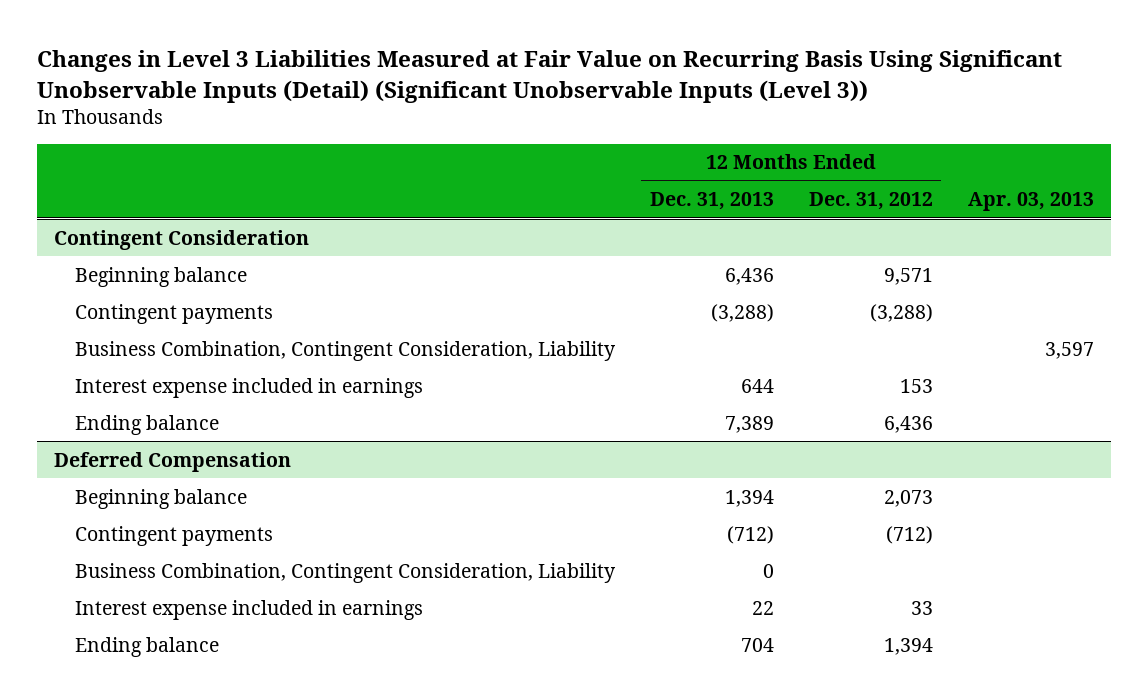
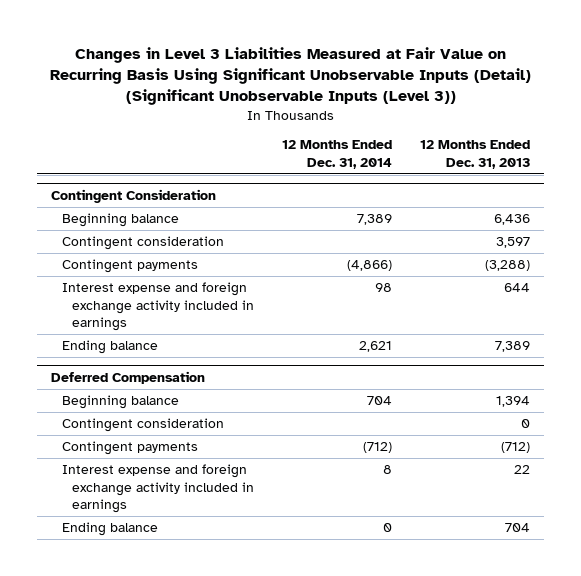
[808,192,933,211] Dec. 31, 2012 -> none
[967,192,1094,212] Apr. 03, 2013 -> none
none -> [282,140,393,169] 12 Months Ended Dec. 31, 2014
none -> [61,236,224,251] Contingent consideration
[74,340,616,361] Business Combination, Contingent Consideration, Liability -> none
[74,377,423,398] Interest expense included in earnings -> [61,282,255,332] Interest expense and foreign exchange activity included in earnings
none -> [61,418,224,433] Contingent consideration
[74,562,616,583] Business Combination, Contingent Consideration, Liability -> none
[74,599,423,620] Interest expense included in earnings -> [61,464,255,514] Interest expense and foreign exchange activity included in earnings

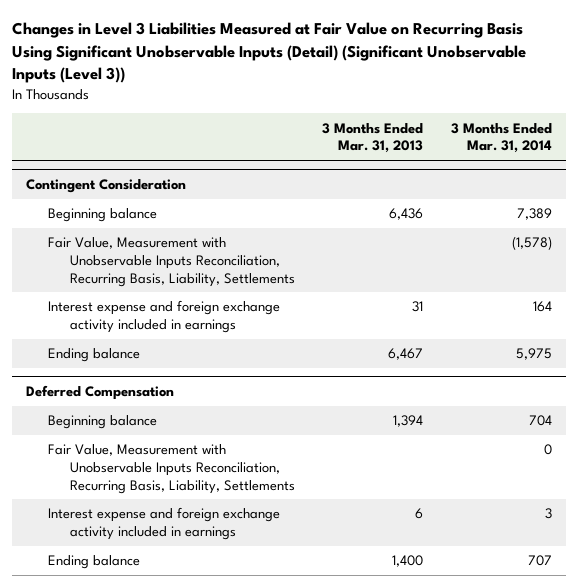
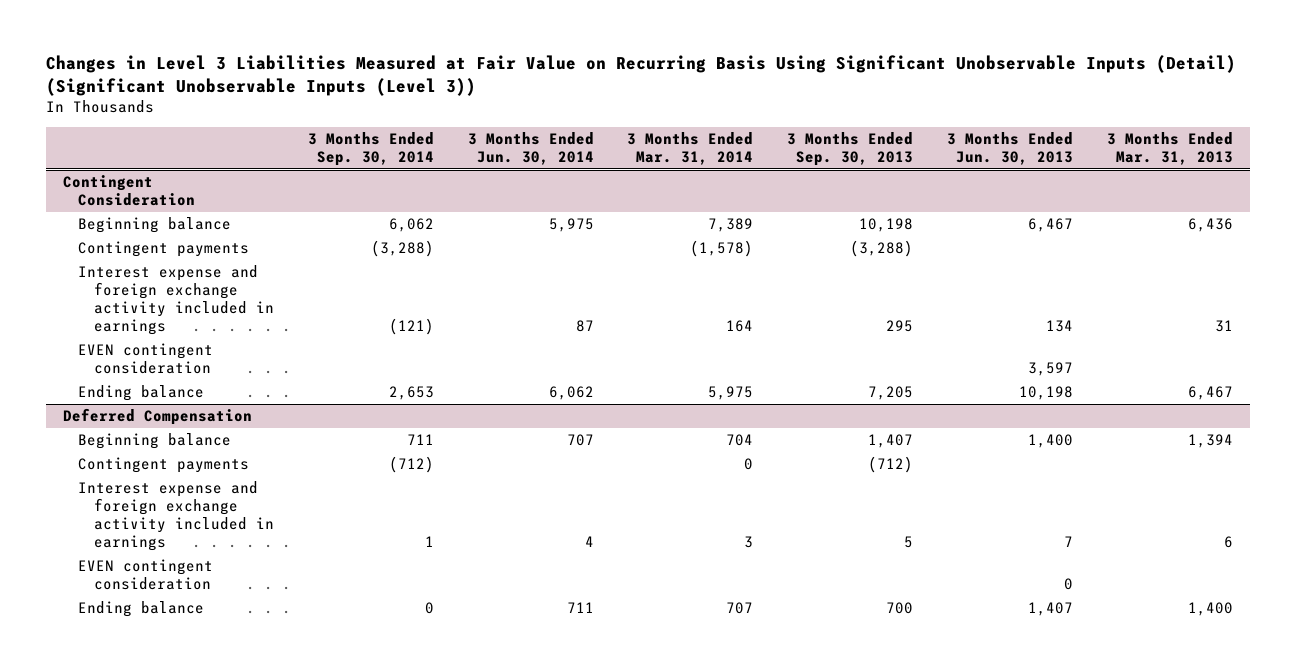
none -> [307,132,434,167] 3 Months Ended Sep. 30, 2014
none -> [467,132,594,166] 3 Months Ended Jun. 30, 2014
none -> [787,132,914,167] 3 Months Ended Sep. 30, 2013
none -> [947,132,1074,166] 3 Months Ended Jun. 30, 2013
[47,237,295,287] Fair Value, Measurement with Unobservable Inputs Reconciliation, Recurring Basis, Liability, Settlements -> [78,241,250,258] Contingent payments
none -> [78,343,214,375] EVEN contingent consideration
[47,444,295,494] Fair Value, Measurement with Unobservable Inputs Reconciliation, Recurring Basis, Liability, Settlements -> [78,457,250,474] Contingent payments
none -> [78,559,214,591] EVEN contingent consideration

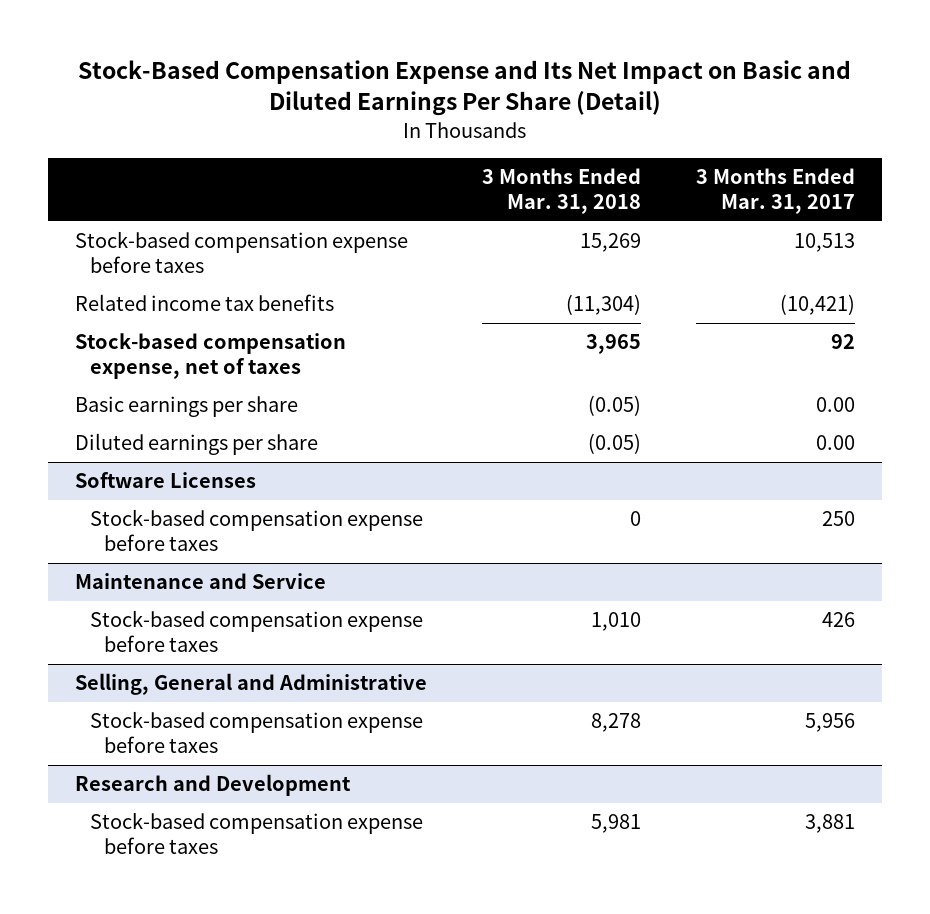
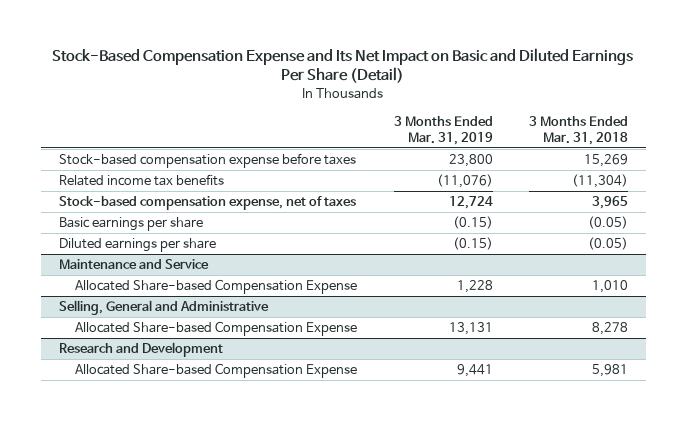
[695,167,855,215] 3 Months Ended Mar. 31, 2017 -> none
none -> [393,115,493,145] 3 Months Ended Mar. 31, 2019
[75,472,257,489] Software Licenses -> none
[89,509,423,552] Stock-based compensation expense before taxes -> none
[89,610,423,653] Stock-based compensation expense before taxes -> none
none -> [75,279,358,295] Allocated Share-based Compensation Expense
[89,711,423,754] Stock-based compensation expense before taxes -> [75,321,358,337] Allocated Share-based Compensation Expense
[89,812,423,855] Stock-based compensation expense before taxes -> [75,363,358,379] Allocated Share-based Compensation Expense

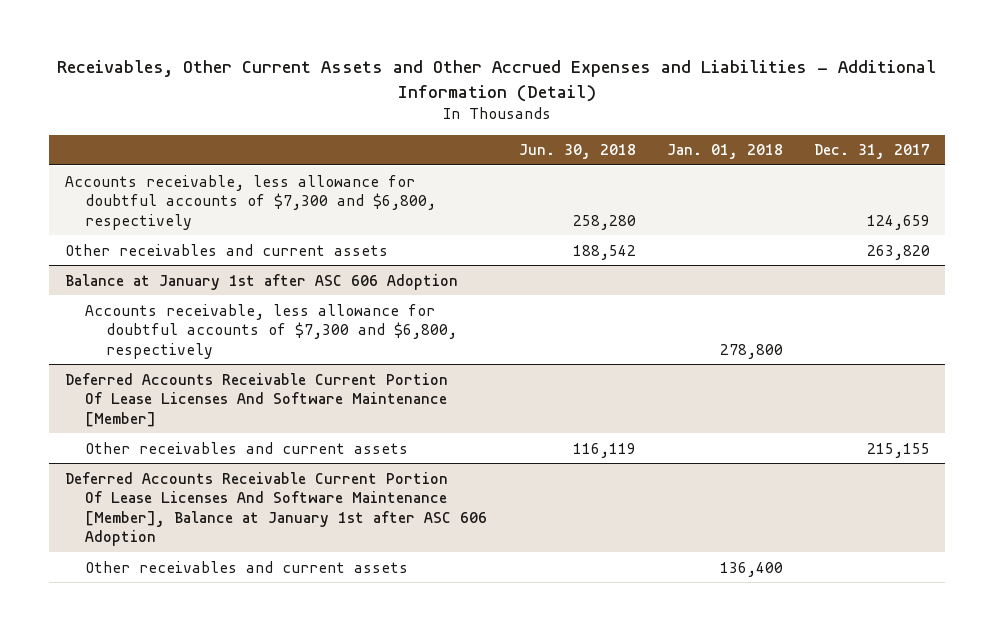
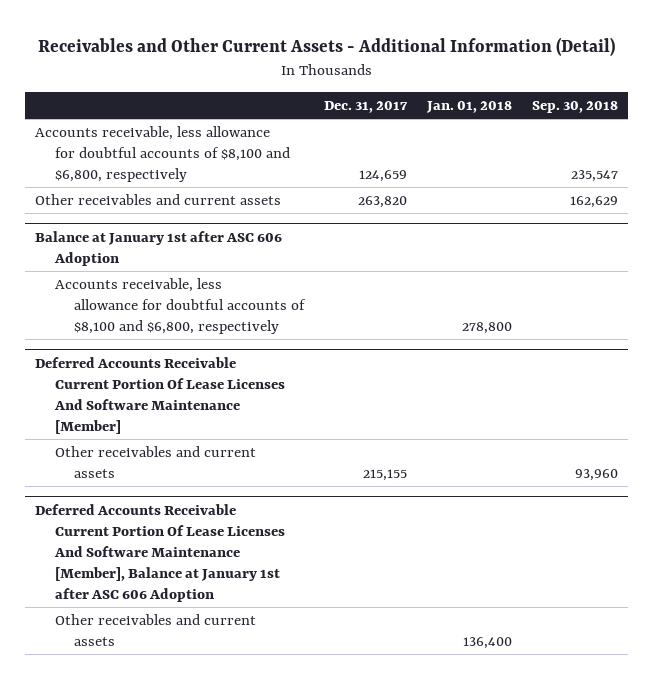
[57,60,937,102] Receivables, Other Current Assets and Other Accrued Expenses and Liabilities - Additional Information (Detail) -> [37,36,615,56] Receivables and Other Current Assets - Additional Information (Detail)
[518,144,636,160] Jun. 30, 2018 -> none
none -> [531,101,618,114] Sep. 30, 2018
[64,174,437,230] Accounts receivable, less allowance for doubtful accounts of $7,300 and $6,800, respectively -> [35,125,290,183] Accounts receivable, less allowance for doubtful accounts of $8,100 and $6,800, respectively
[85,303,458,359] Accounts receivable, less allowance for doubtful accounts of $7,300 and $6,800, respectively -> [54,277,307,335] Accounts receivable, less allowance for doubtful accounts of $8,100 and $6,800, respectively

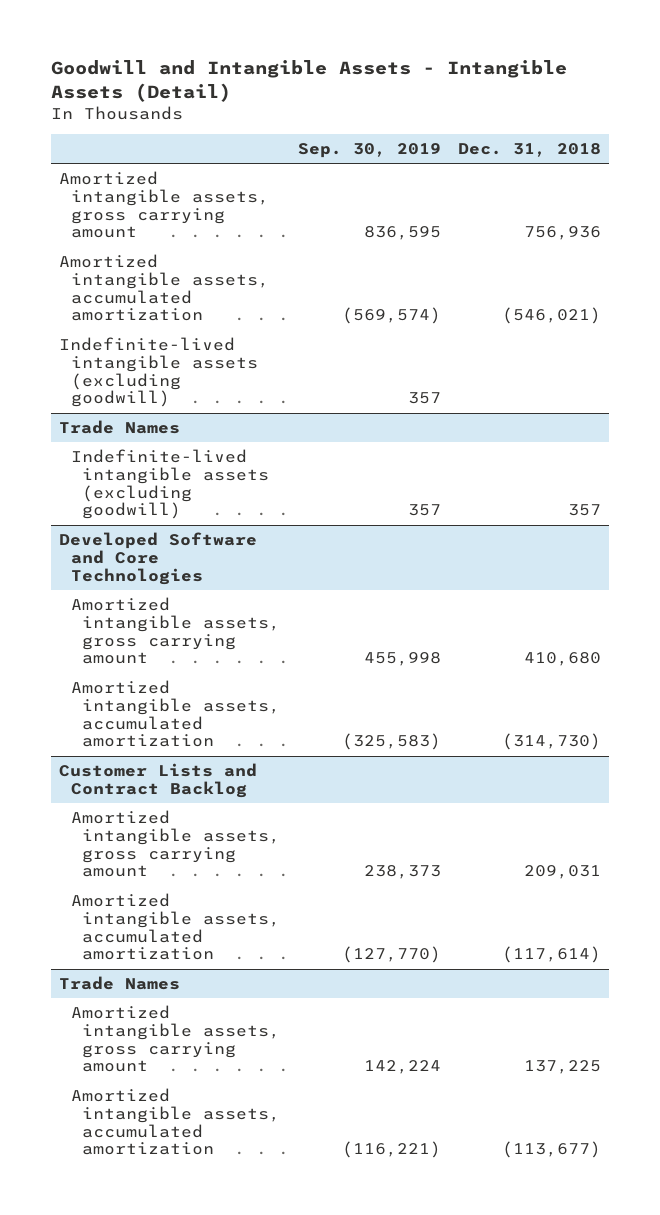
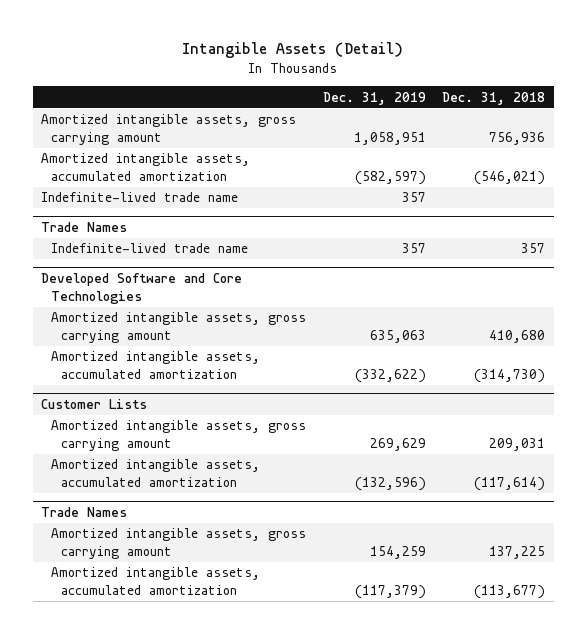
[50,60,567,103] Goodwill and Intangible Assets - Intangible Assets (Detail) -> [182,42,404,59] Intangible Assets (Detail)
[297,143,441,159] Sep. 30, 2019 -> none
none -> [322,91,426,105] Dec. 31, 2019
[59,336,258,408] Indefinite-lived intangible assets (excluding goodwill) -> [41,192,239,203] Indefinite-lived trade name
[70,448,270,520] Indefinite-lived intangible assets (excluding goodwill) -> [50,243,248,254] Indefinite-lived trade name
[59,762,258,798] Customer Lists and Contract Backlog -> [41,399,148,410] Customer Lists

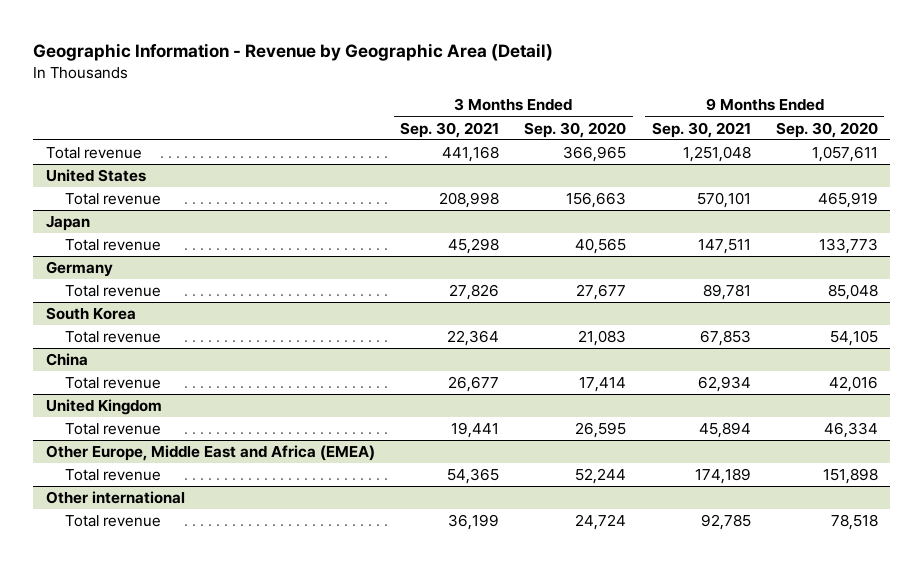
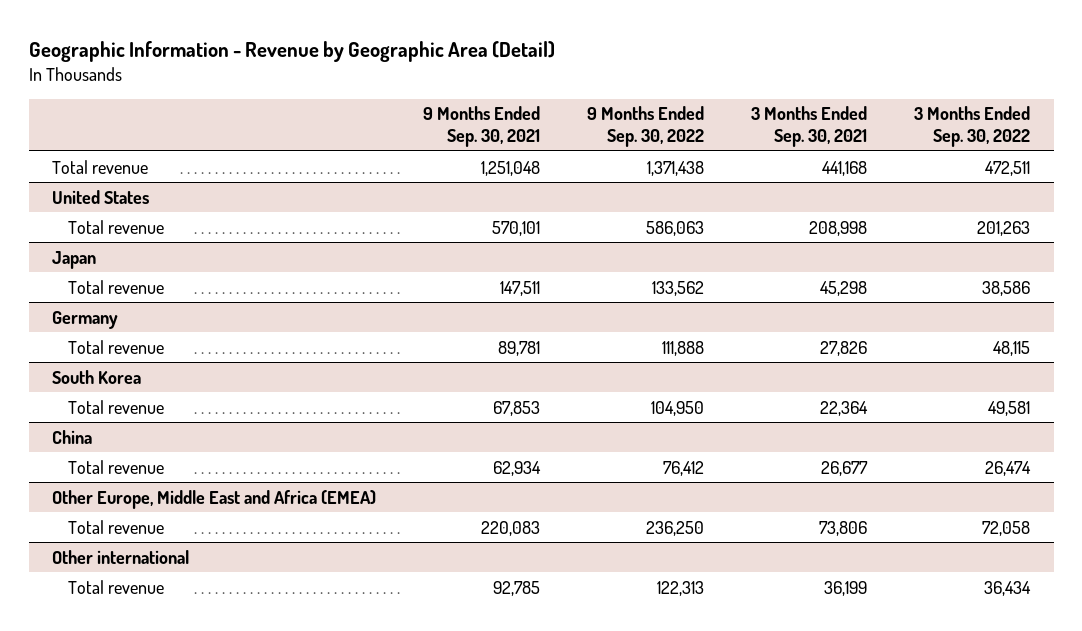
[524,121,627,138] Sep. 30, 2020 -> none
[775,121,878,138] Sep. 30, 2020 -> none
none -> [587,106,705,148] 9 Months Ended Sep. 30, 2022
none -> [914,106,1031,148] 3 Months Ended Sep. 30, 2022
[46,399,163,416] United Kingdom -> none
[65,423,162,436] Total revenue -> none
[447,468,500,485] 54,365 -> [819,520,868,536] 73,806
[694,468,751,485] 174,189 -> [481,520,541,536] 220,083

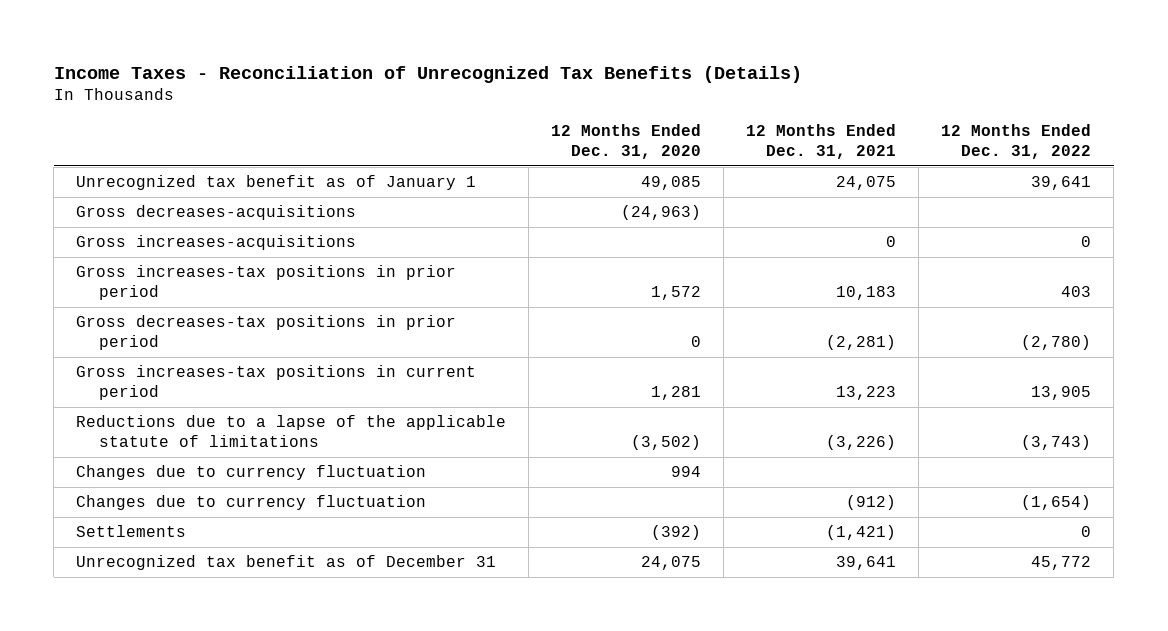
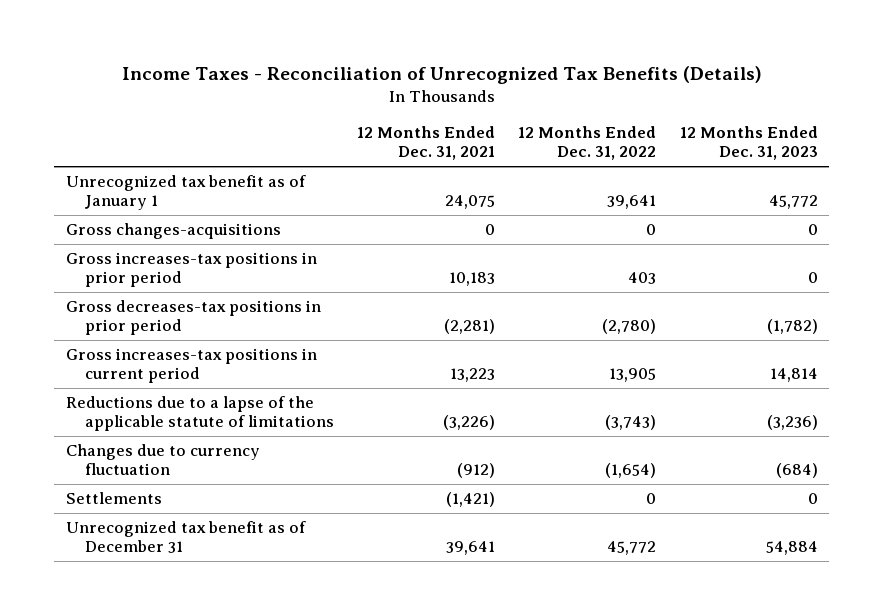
[551,124,702,160] 12 Months Ended Dec. 31, 2020 -> none
none -> [679,126,818,161] 12 Months Ended Dec. 31, 2023
[76,205,357,221] Gross decreases-acquisitions -> none
[76,235,357,251] Gross increases-acquisitions -> [66,223,282,240] Gross changes-acquisitions
[76,465,427,481] Changes due to currency fluctuation -> none

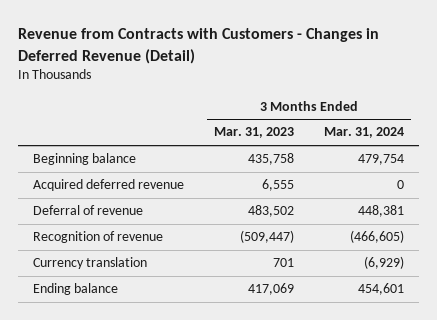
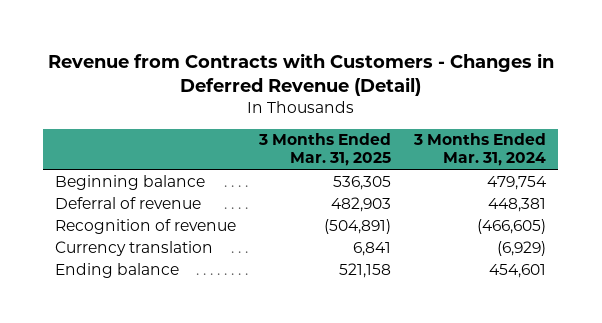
[214,127,295,139] Mar. 31, 2023 -> none
none -> [258,133,392,167] 3 Months Ended Mar. 31, 2025
[33,179,185,192] Acquired deferred revenue -> none

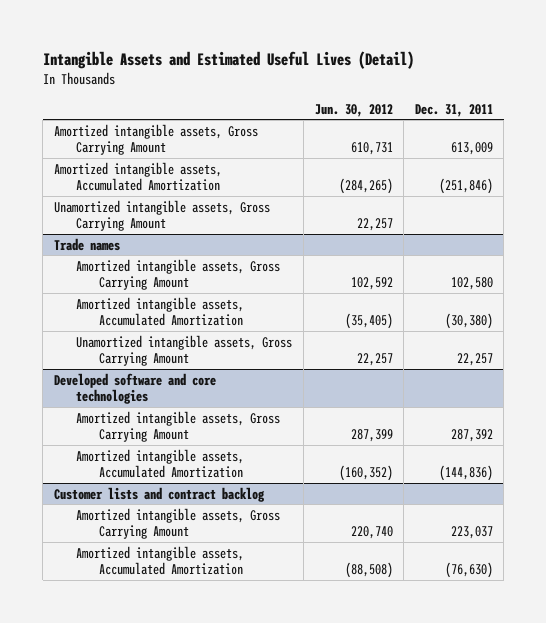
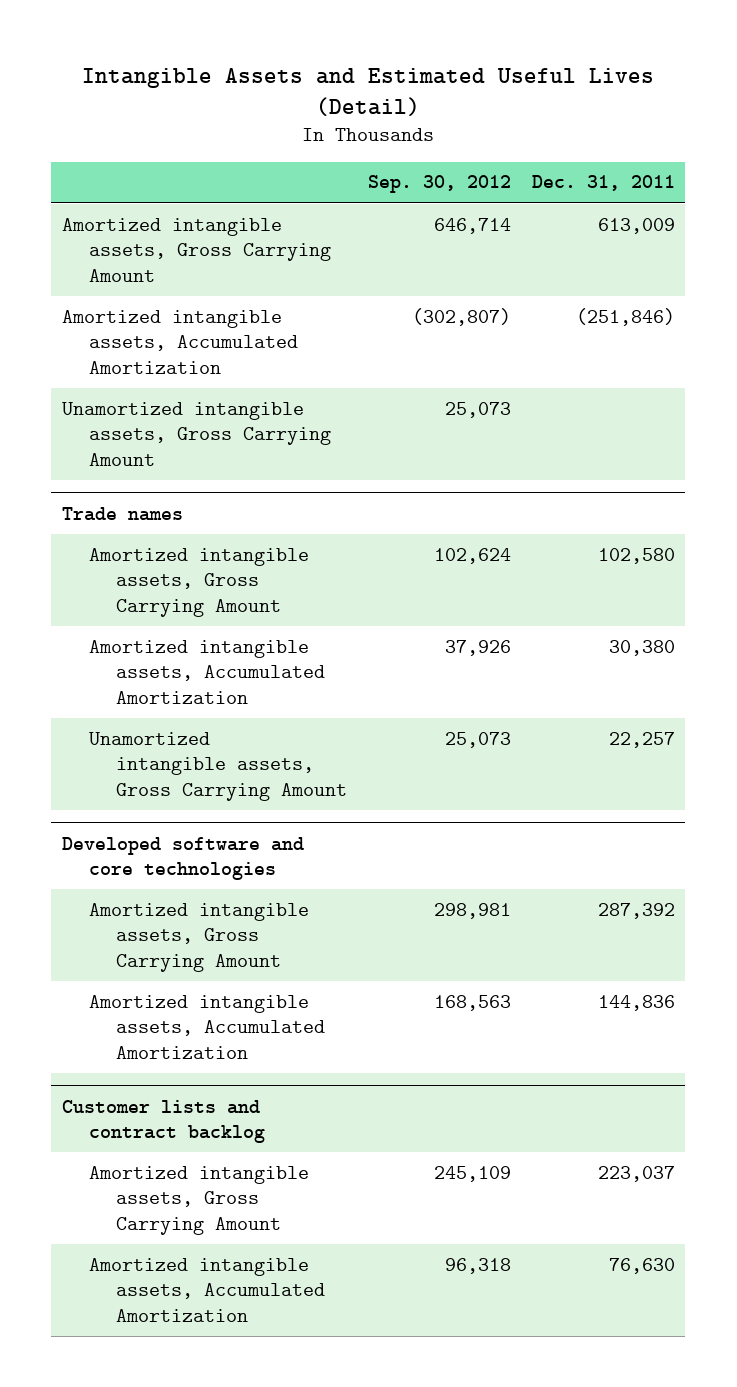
[314,103,393,117] Jun. 30, 2012 -> none
none -> [368,175,512,194] Sep. 30, 2012
[444,313,493,330] (30,380) -> [609,639,676,656] 30,380
[438,465,493,482] (144,836) -> [598,994,676,1011] 144,836
[444,562,493,579] (76,630) -> [609,1257,676,1274] 76,630

